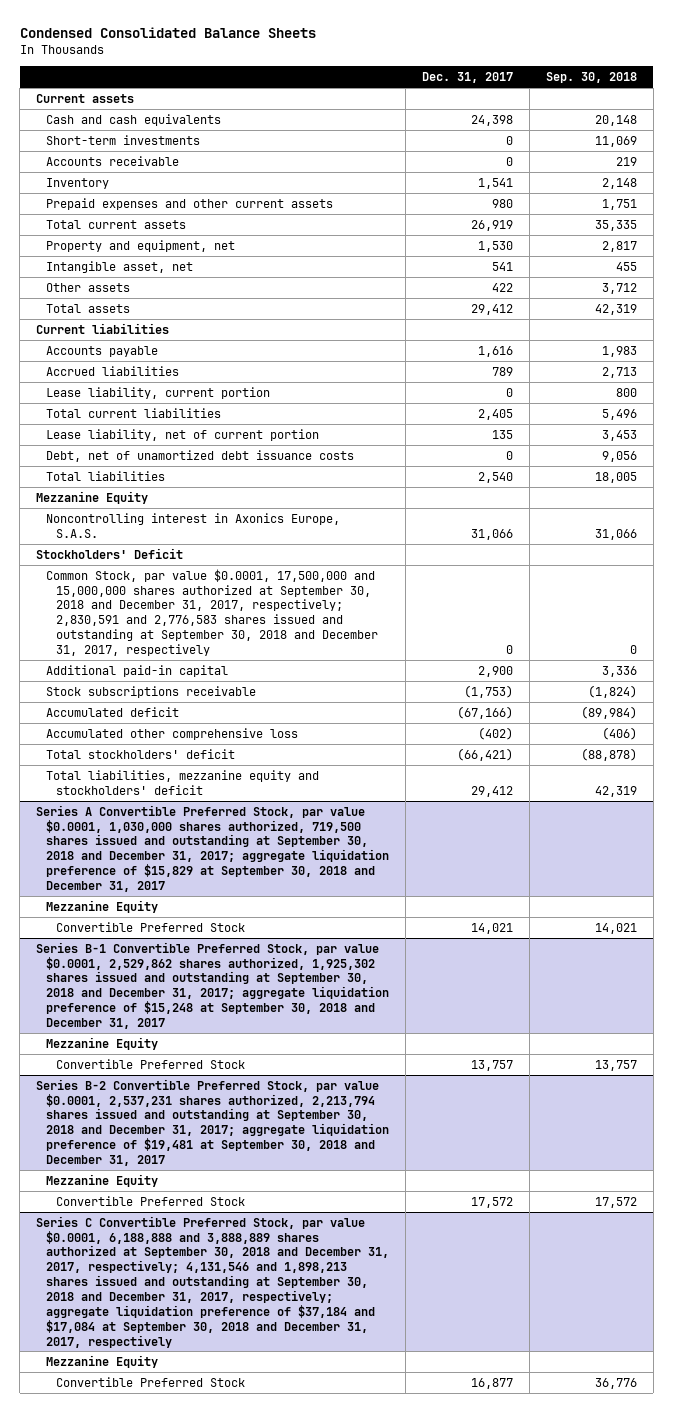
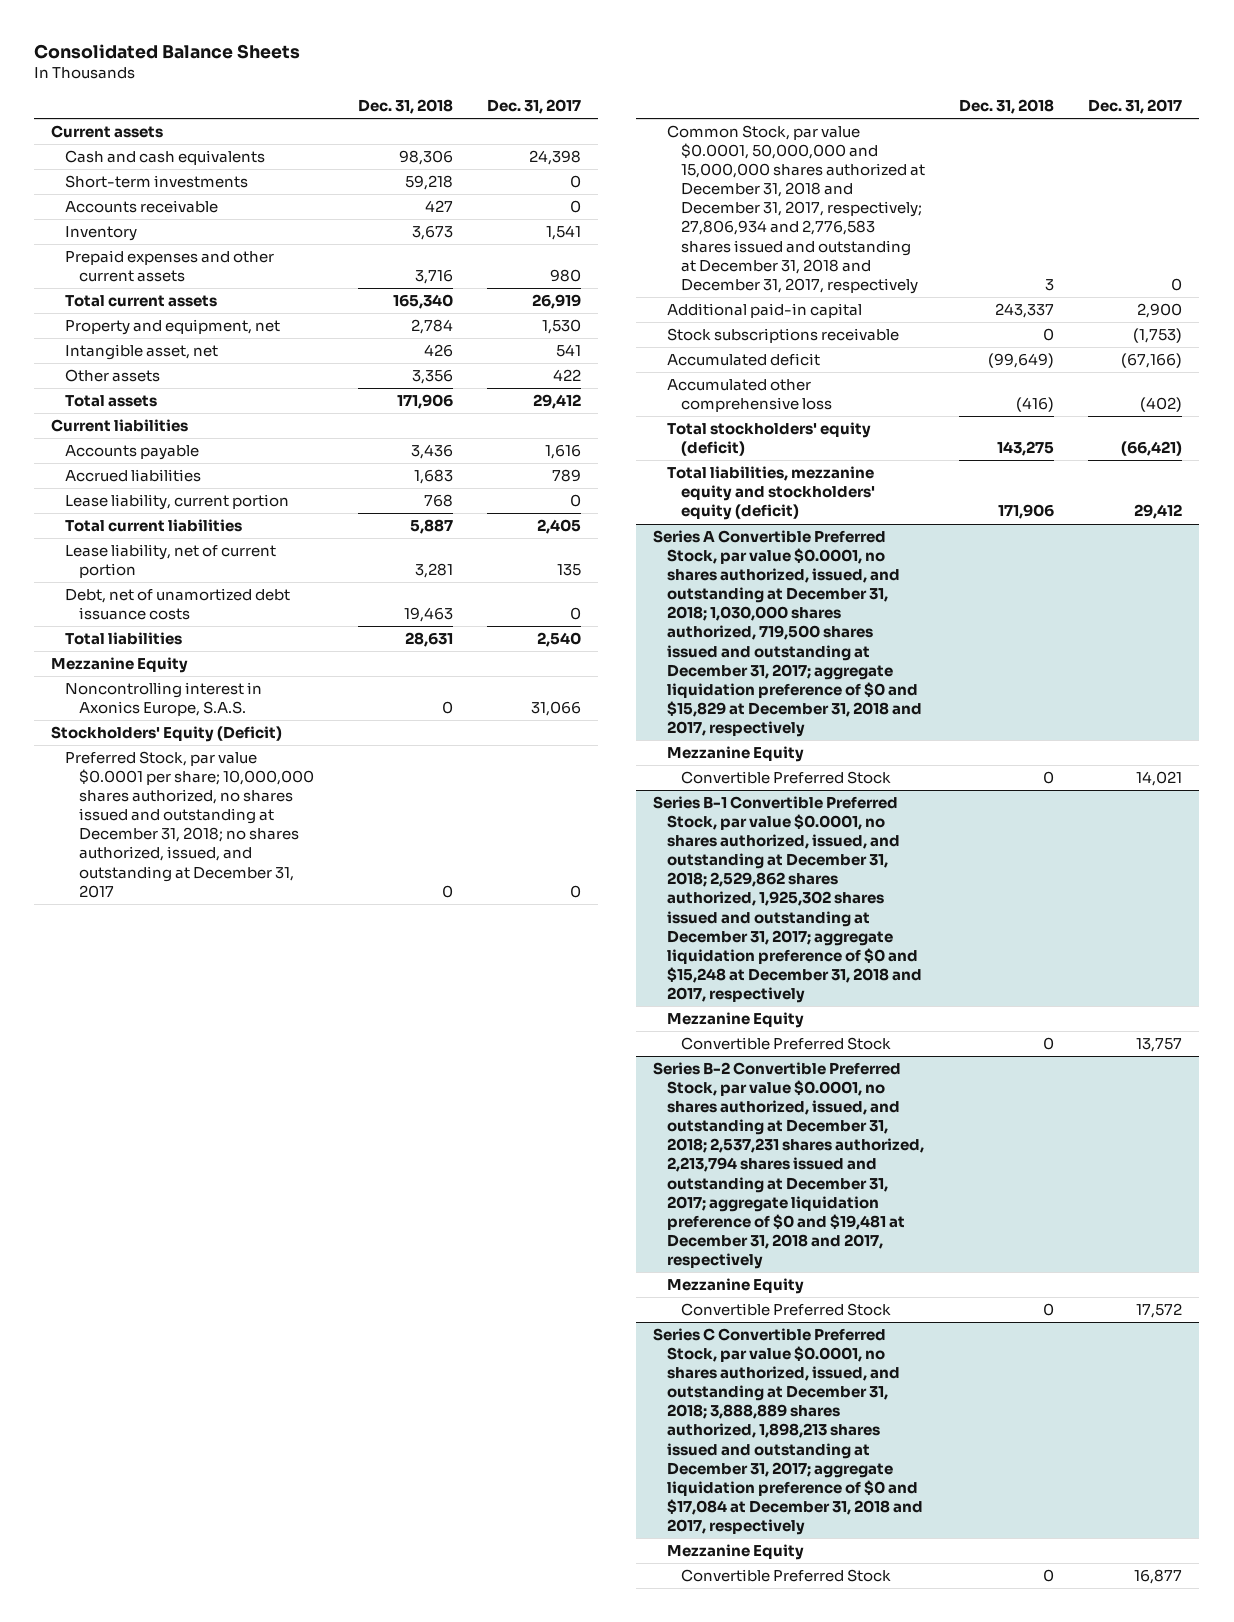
[19,27,316,39] Condensed Consolidated Balance Sheets -> [34,43,301,59] Consolidated Balance Sheets
[545,72,637,84] Sep. 30, 2018 -> none
none -> [357,99,453,115] Dec. 31, 2018
[36,547,184,559] Stockholders' Deficit -> [51,726,283,743] Stockholders' Equity (Deficit)
none -> [65,751,315,898] Preferred Stock, par value $0.0001 per share; 10,000,000 shares authorized, no shares issued and outstanding at December 31, 2018; no shares authorized, issued, and outstanding at December 31, 2017
[45,568,378,656] Common Stock, par value $0.0001, 17,500,000 and 15,000,000 shares authorized at September 30, 2018 and December 31, 2017, respectively; 2,830,591 and 2,776,583 shares issued and outstanding at September 30, 2018 and December 31, 2017, respectively -> [666,125,925,294] Common Stock, par value $0.0001, 50,000,000 and 15,000,000 shares authorized at December 31, 2018 and December 31, 2017, respectively; 27,806,934 and 2,776,583 shares issued and outstanding at December 31, 2018 and December 31, 2017, respectively
[45,748,235,759] Total stockholders' deficit -> [666,422,871,457] Total stockholders' equity (deficit)
[45,769,319,795] Total liabilities, mezzanine equity and stockholders' deficit -> [666,466,875,521] Total liabilities, mezzanine equity and stockholders' equity (deficit)
[36,804,389,892] Series A Convertible Preferred Stock, par value $0.0001, 1,030,000 shares authorized, 719,500 shares issued and outstanding at September 30, 2018 and December 31, 2017; aggregate liquidation preference of $15,829 at September 30, 2018 and December 31, 2017 -> [652,530,922,737] Series A Convertible Preferred Stock, par value $0.0001, no shares authorized, issued, and outstanding at December 31, 2018; 1,030,000 shares authorized, 719,500 shares issued and outstanding at December 31, 2017; aggregate liquidation preference of $0 and $15,829 at December 31, 2018 and 2017, respectively
[36,941,389,1029] Series B-1 Convertible Preferred Stock, par value $0.0001, 2,529,862 shares authorized, 1,925,302 shares issued and outstanding at September 30, 2018 and December 31, 2017; aggregate liquidation preference of $15,248 at September 30, 2018 and December 31, 2017 -> [652,796,922,1003] Series B-1 Convertible Preferred Stock, par value $0.0001, no shares authorized, issued, and outstanding at December 31, 2018; 2,529,862 shares authorized, 1,925,302 shares issued and outstanding at December 31, 2017; aggregate liquidation preference of $0 and $15,248 at December 31, 2018 and 2017, respectively
[36,1078,389,1166] Series B-2 Convertible Preferred Stock, par value $0.0001, 2,537,231 shares authorized, 2,213,794 shares issued and outstanding at September 30, 2018 and December 31, 2017; aggregate liquidation preference of $19,481 at September 30, 2018 and December 31, 2017 -> [652,1062,924,1269] Series B-2 Convertible Preferred Stock, par value $0.0001, no shares authorized, issued, and outstanding at December 31, 2018; 2,537,231 shares authorized, 2,213,794 shares issued and outstanding at December 31, 2017; aggregate liquidation preference of $0 and $19,481 at December 31, 2018 and 2017, respectively
[36,1215,389,1348] Series C Convertible Preferred Stock, par value $0.0001, 6,188,888 and 3,888,889 shares authorized at September 30, 2018 and December 31, 2017, respectively; 4,131,546 and 1,898,213 shares issued and outstanding at September 30, 2018 and December 31, 2017, respectively; aggregate liquidation preference of $37,184 and $17,084 at September 30, 2018 and December 31, 2017, respectively -> [652,1328,923,1535] Series C Convertible Preferred Stock, par value $0.0001, no shares authorized, issued, and outstanding at December 31, 2018; 3,888,889 shares authorized, 1,898,213 shares issued and outstanding at December 31, 2017; aggregate liquidation preference of $0 and $17,084 at December 31, 2018 and 2017, respectively

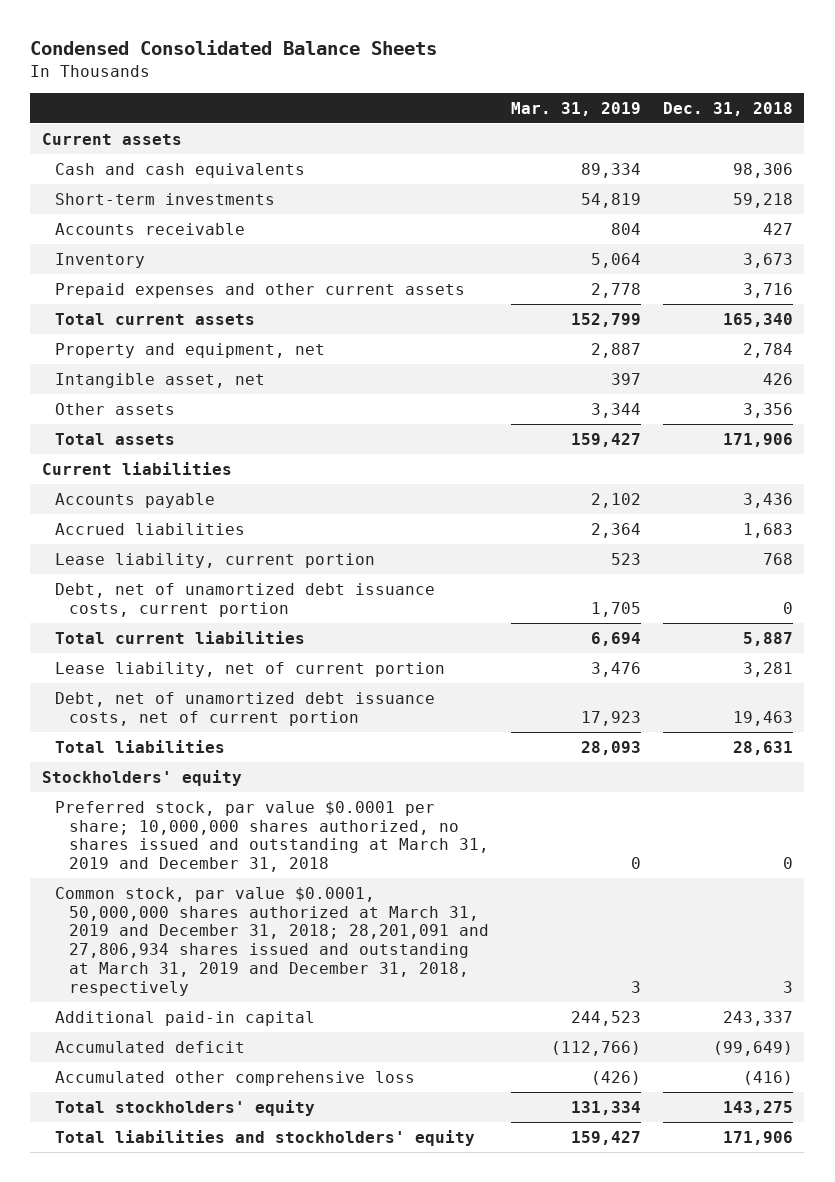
[34,43,301,59] Consolidated Balance Sheets -> [30,40,438,56] Condensed Consolidated Balance Sheets
[486,99,581,115] Dec. 31, 2017 -> none
none -> [510,101,641,116] Mar. 31, 2019
none -> [55,582,436,617] Debt, net of unamortized debt issuance costs, current portion
[65,588,291,621] Debt, net of unamortized debt issuance costs -> [55,691,436,726] Debt, net of unamortized debt issuance costs, net of current portion
[51,657,189,674] Mezzanine Equity -> none
[65,682,263,717] Noncontrolling interest in Axonics Europe, S.A.S. -> none
[51,726,283,743] Stockholders' Equity (Deficit) -> [41,769,242,786] Stockholders' equity
[65,751,315,898] Preferred Stock, par value $0.0001 per share; 10,000,000 shares authorized, no shares issued and outstanding at December 31, 2018; no shares authorized, issued, and outstanding at December 31, 2017 -> [55,800,489,873] Preferred stock, par value $0.0001 per share; 10,000,000 shares authorized, no shares issued and outstanding at March 31, 2019 and December 31, 2018
[666,125,925,294] Common Stock, par value $0.0001, 50,000,000 and 15,000,000 shares authorized at December 31, 2018 and December 31, 2017, respectively; 27,806,934 and 2,776,583 shares issued and outstanding at December 31, 2018 and December 31, 2017, respectively -> [55,886,489,996] Common stock, par value $0.0001, 50,000,000 shares authorized at March 31, 2019 and December 31, 2018; 28,201,091 and 27,806,934 shares issued and outstanding at March 31, 2019 and December 31, 2018, respectively
[666,328,899,344] Stock subscriptions receivable -> none
[652,530,922,737] Series A Convertible Preferred Stock, par value $0.0001, no shares authorized, issued, and outstanding at December 31, 2018; 1,030,000 shares authorized, 719,500 shares issued and outstanding at December 31, 2017; aggregate liquidation preference of $0 and $15,829 at December 31, 2018 and 2017, respectively -> none
[666,746,804,763] Mezzanine Equity -> none
[680,771,891,785] Convertible Preferred Stock -> none
[652,796,922,1003] Series B-1 Convertible Preferred Stock, par value $0.0001, no shares authorized, issued, and outstanding at December 31, 2018; 2,529,862 shares authorized, 1,925,302 shares issued and outstanding at December 31, 2017; aggregate liquidation preference of $0 and $15,248 at December 31, 2018 and 2017, respectively -> none
[666,1012,804,1029] Mezzanine Equity -> none
[680,1037,891,1051] Convertible Preferred Stock -> none
[652,1062,924,1269] Series B-2 Convertible Preferred Stock, par value $0.0001, no shares authorized, issued, and outstanding at December 31, 2018; 2,537,231 shares authorized, 2,213,794 shares issued and outstanding at December 31, 2017; aggregate liquidation preference of $0 and $19,481 at December 31, 2018 and 2017, respectively -> none
[666,1278,804,1295] Mezzanine Equity -> none
[680,1303,891,1317] Convertible Preferred Stock -> none
[652,1328,923,1535] Series C Convertible Preferred Stock, par value $0.0001, no shares authorized, issued, and outstanding at December 31, 2018; 3,888,889 shares authorized, 1,898,213 shares issued and outstanding at December 31, 2017; aggregate liquidation preference of $0 and $17,084 at December 31, 2018 and 2017, respectively -> none
[666,1544,804,1561] Mezzanine Equity -> none
[680,1569,891,1583] Convertible Preferred Stock -> none
[666,422,871,457] Total stockholders' equity (deficit) -> [55,1099,316,1116] Total stockholders' equity
[666,466,875,521] Total liabilities, mezzanine equity and stockholders' equity (deficit) -> [55,1129,476,1146] Total liabilities and stockholders' equity

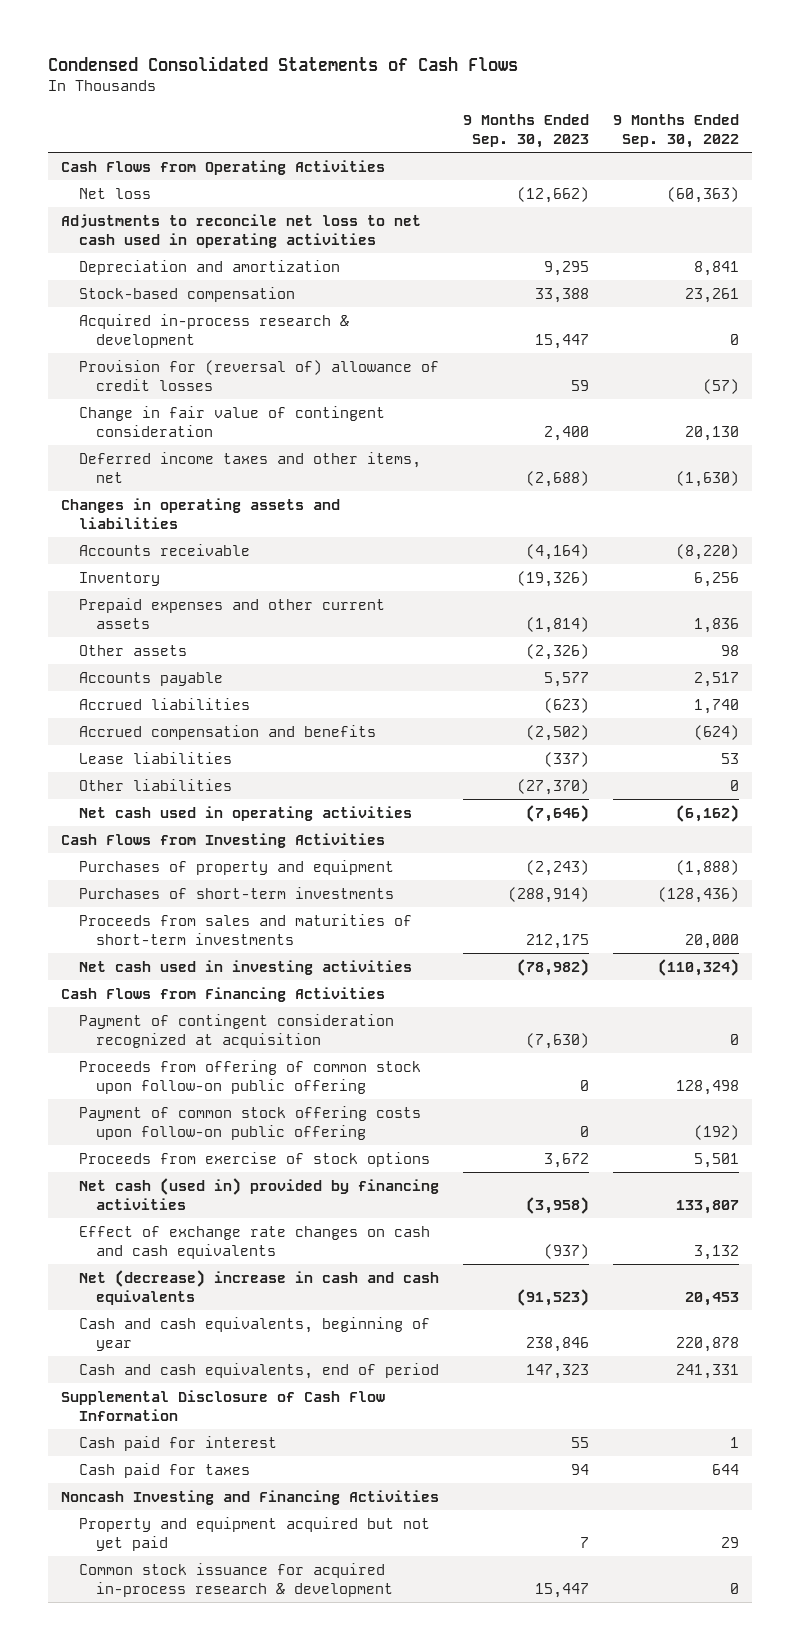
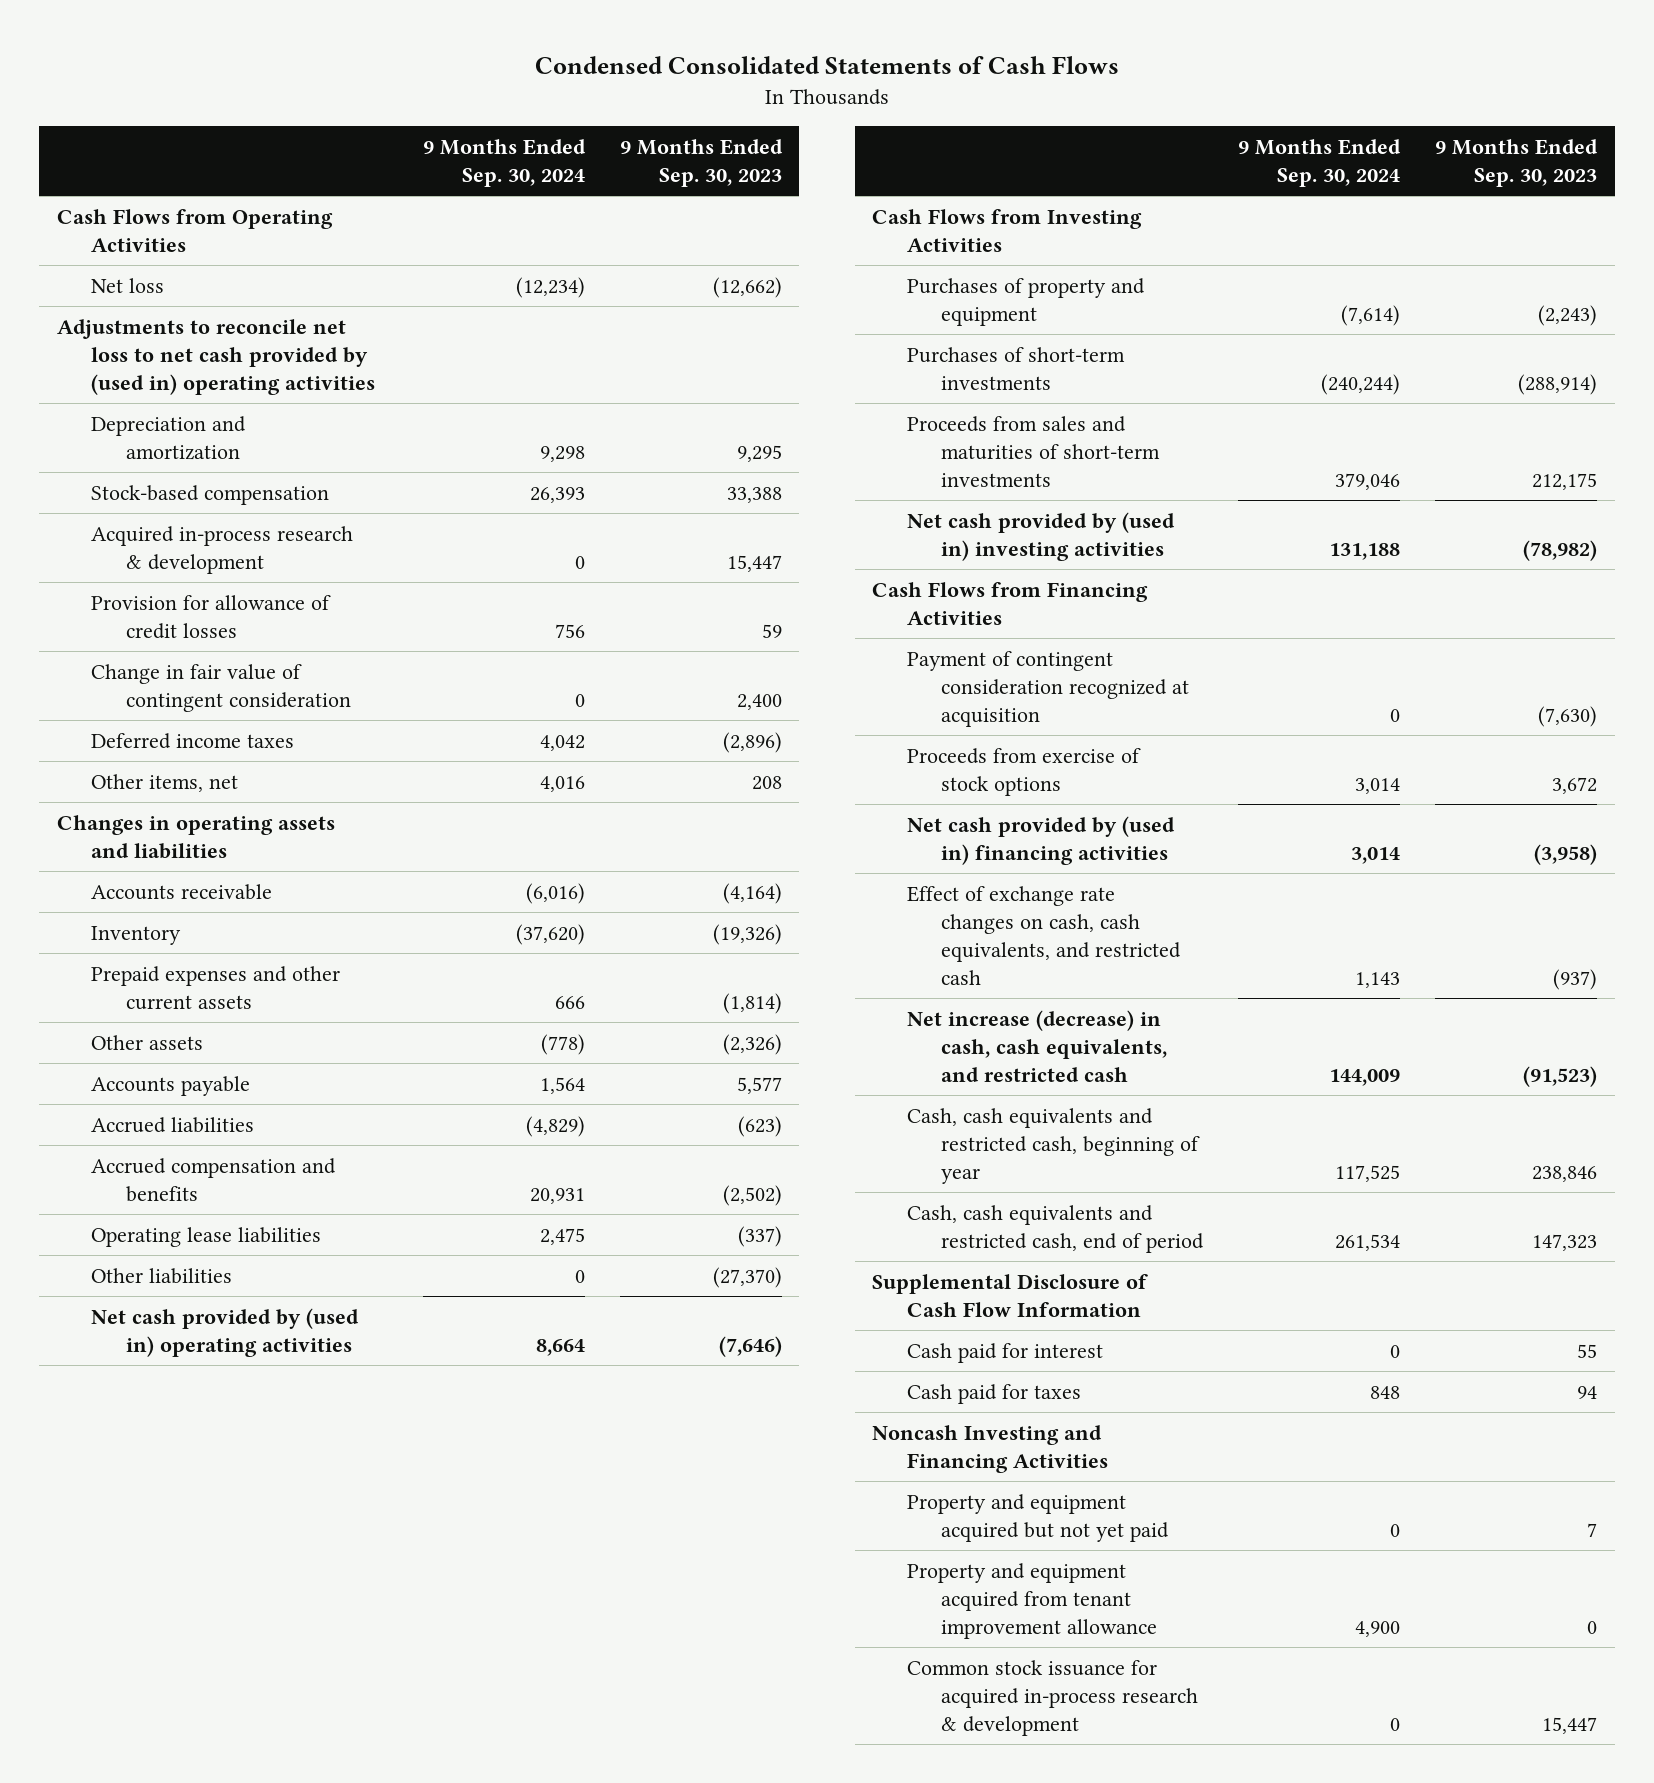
[613,113,740,148] 9 Months Ended Sep. 30, 2022 -> none
none -> [422,138,586,187] 9 Months Ended Sep. 30, 2024
[60,213,421,248] Adjustments to reconcile net loss to net cash used in operating activities -> [56,318,376,395] Adjustments to reconcile net loss to net cash provided by (used in) operating activities
[78,359,439,391] Provision for (reversal of) allowance of credit losses -> [91,594,332,639] Provision for allowance of credit losses
[78,451,421,483] Deferred income taxes and other items, net -> none
none -> [91,732,295,749] Deferred income taxes
none -> [91,773,239,792] Other items, net
[78,751,232,764] Lease liabilities -> [91,1226,322,1247] Operating lease liabilities
[78,805,412,821] Net cash used in operating activities -> [91,1307,360,1357] Net cash provided by (used in) operating activities
[78,959,412,975] Net cash used in investing activities -> [906,511,1175,561] Net cash provided by (used in) investing activities
[78,1059,421,1094] Proceeds from offering of common stock upon follow-on public offering -> none
[78,1105,421,1140] Payment of common stock offering costs upon follow-on public offering -> none
[78,1177,439,1210] Net cash (used in) provided by financing activities -> [906,815,1175,865] Net cash provided by (used in) financing activities
[78,1225,430,1259] Effect of exchange rate changes on cash and cash equivalents -> [906,885,1182,985] Effect of exchange rate changes on cash, cash equivalents, and restricted cash
[78,1269,439,1305] Net (decrease) increase in cash and cash equivalents -> [906,1009,1168,1082] Net increase (decrease) in cash, cash equivalents, and restricted cash
[78,1316,430,1351] Cash and cash equivalents, beginning of year -> [906,1107,1201,1184] Cash, cash equivalents and restricted cash, beginning of year
[78,1362,439,1379] Cash and cash equivalents, end of period -> [906,1204,1205,1253] Cash, cash equivalents and restricted cash, end of period
none -> [906,1562,1158,1639] Property and equipment acquired from tenant improvement allowance

